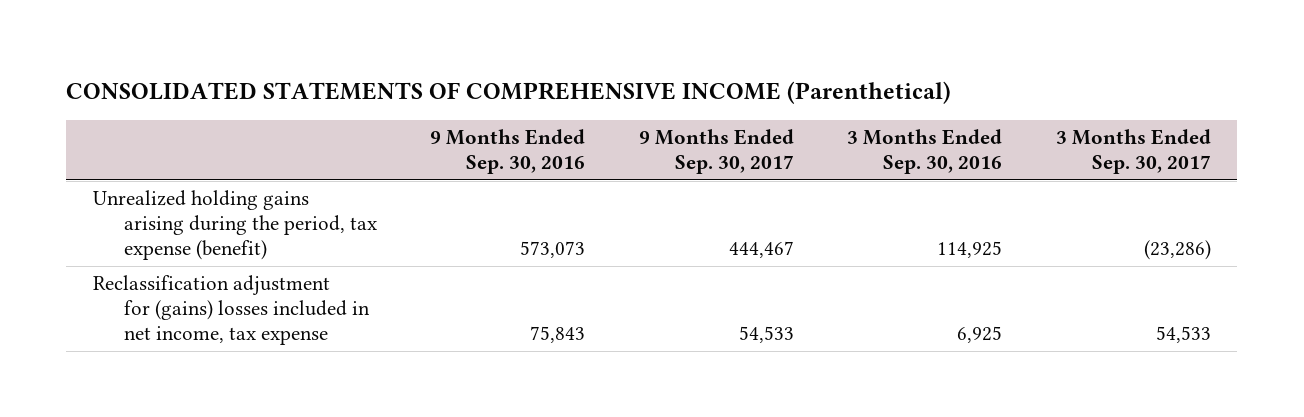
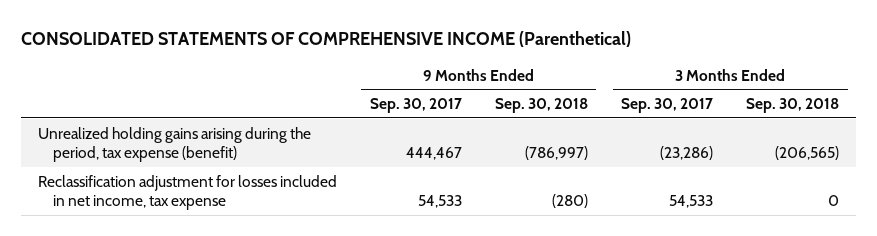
[430,128,586,174] 9 Months Ended Sep. 30, 2016 -> none
[847,128,1003,174] 3 Months Ended Sep. 30, 2016 -> none
none -> [494,98,588,114] Sep. 30, 2018
none -> [746,98,840,114] Sep. 30, 2018
[93,275,370,346] Reclassification adjustment for (gains) losses included in net income, tax expense -> [37,174,337,211] Reclassification adjustment for losses included in net income, tax expense

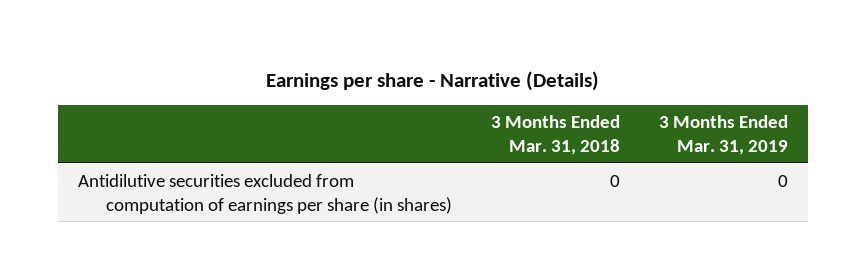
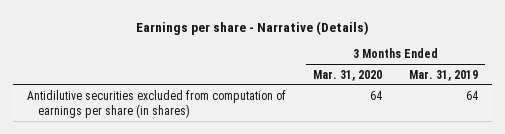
[491,114,621,155] 3 Months Ended Mar. 31, 2018 -> none
none -> [313,69,383,81] Mar. 31, 2020
[778,174,789,187] 0 -> [466,91,479,101] 64

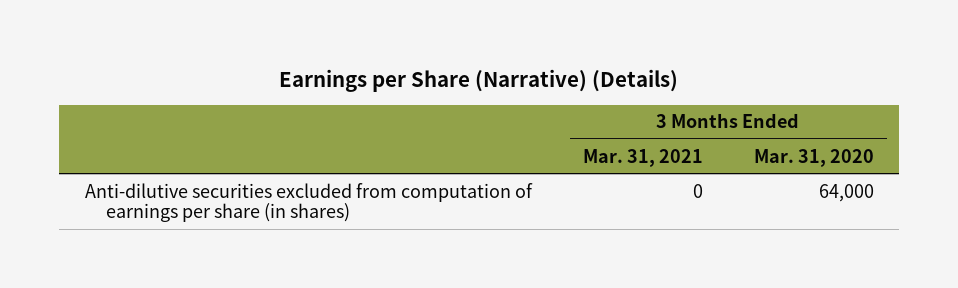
[135,20,369,35] Earnings per share - Narrative (Details) -> [279,68,679,92] Earnings per Share (Narrative) (Details)
[409,69,479,81] Mar. 31, 2019 -> none
none -> [582,148,703,167] Mar. 31, 2021
[26,90,286,119] Antidilutive securities excluded from computation of earnings per share (in shares) -> [84,182,533,223] Anti-dilutive securities excluded from computation of earnings per share (in shares)
[370,91,383,101] 64 -> [818,183,874,202] 64,000

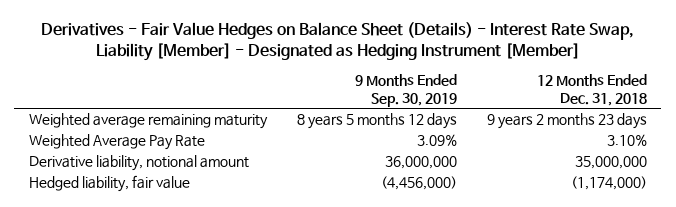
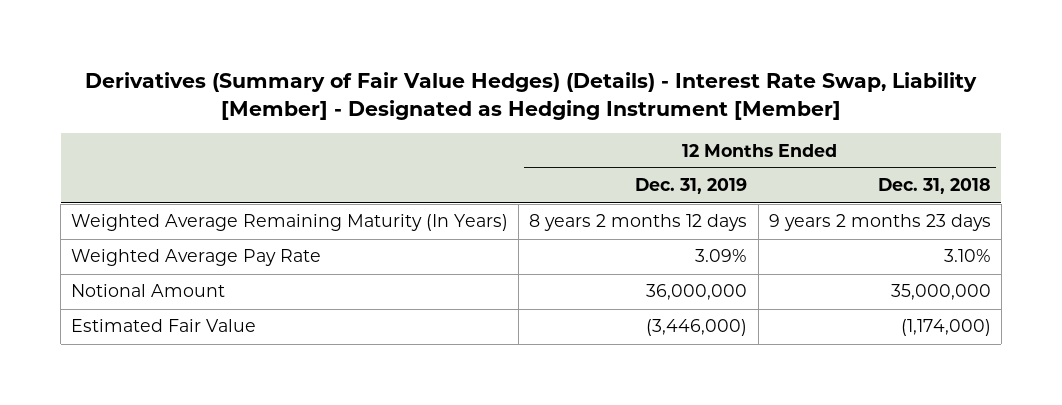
[40,22,634,62] Derivatives - Fair Value Hedges on Balance Sheet (Details) - Interest Rate Swap, Liability [Member] - Designated as Hedging Instrument [Member] -> [84,72,977,120] Derivatives (Summary of Fair Value Hedges) (Details) - Interest Rate Swap, Liability [Member] - Designated as Hedging Instrument [Member]
[354,74,457,107] 9 Months Ended Sep. 30, 2019 -> none
none -> [635,178,748,195] Dec. 31, 2019
[29,113,269,130] Weighted average remaining maturity -> [71,214,509,232] Weighted Average Remaining Maturity (In Years)
[29,155,250,172] Derivative liability, notional amount -> [71,284,226,298] Notional Amount
[29,175,191,193] Hedged liability, fair value -> [71,319,257,333] Estimated Fair Value

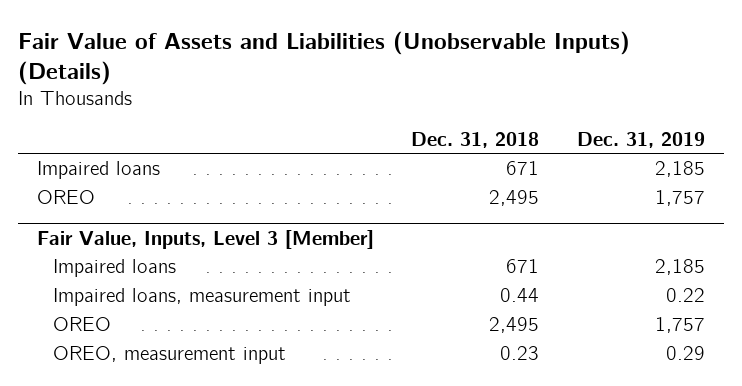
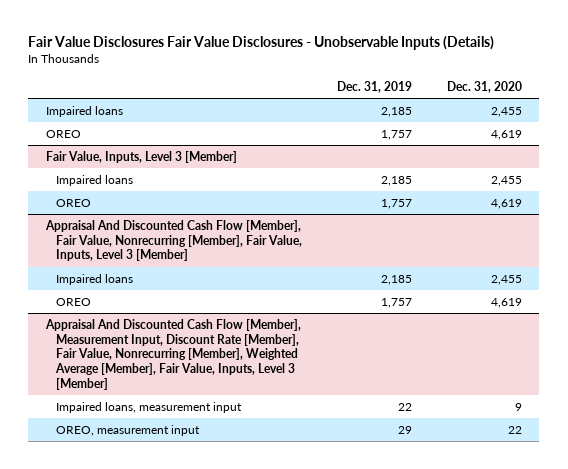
[18,30,631,85] Fair Value of Assets and Liabilities (Unobservable Inputs) (Details) -> [28,36,495,51] Fair Value Disclosures Fair Value Disclosures - Unobservable Inputs (Details)
[411,131,540,148] Dec. 31, 2018 -> none
none -> [446,81,522,94] Dec. 31, 2020
[52,288,351,307] Impaired loans, measurement input -> none
none -> [44,219,303,262] Appraisal And Discounted Cash Flow [Member], Fair Value, Nonrecurring [Member], Fair Value, Inputs, Level 3 [Member]
none -> [56,273,134,285] Impaired loans
none -> [56,297,92,306] OREO
none -> [44,318,301,390] Appraisal And Discounted Cash Flow [Member], Measurement Input, Discount Rate [Member], Fair Value, Nonrecurring [Member], Weighted Average [Member], Fair Value, Inputs, Level 3 [Member]
none -> [56,401,243,413] Impaired loans, measurement input
[665,346,705,361] 0.29 -> [398,425,413,434] 29

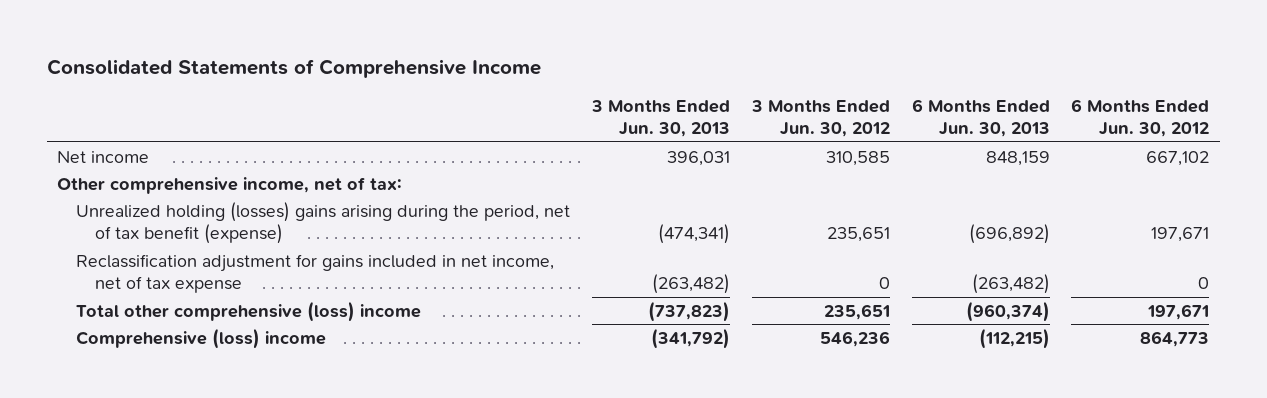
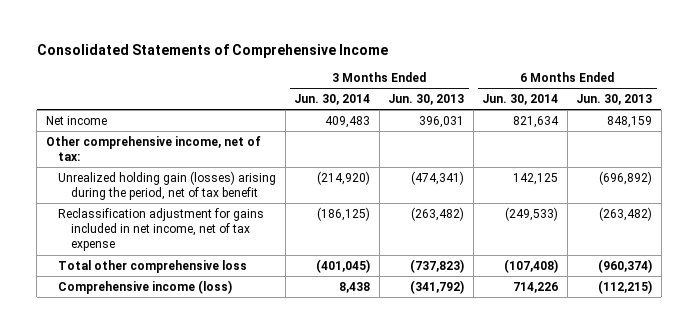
[750,99,890,138] 3 Months Ended Jun. 30, 2012 -> none
[1071,98,1210,138] 6 Months Ended Jun. 30, 2012 -> none
none -> [294,93,371,105] Jun. 30, 2014
none -> [482,93,559,105] Jun. 30, 2014
[76,201,571,245] Unrealized holding (losses) gains arising during the period, net of tax benefit (expense) -> [58,170,277,201] Unrealized holding gain (losses) arising during the period, net of tax benefit
[76,300,422,322] Total other comprehensive (loss) income -> [58,259,248,273] Total other comprehensive loss
[76,327,327,349] Comprehensive (loss) income -> [58,279,233,294] Comprehensive income (loss)

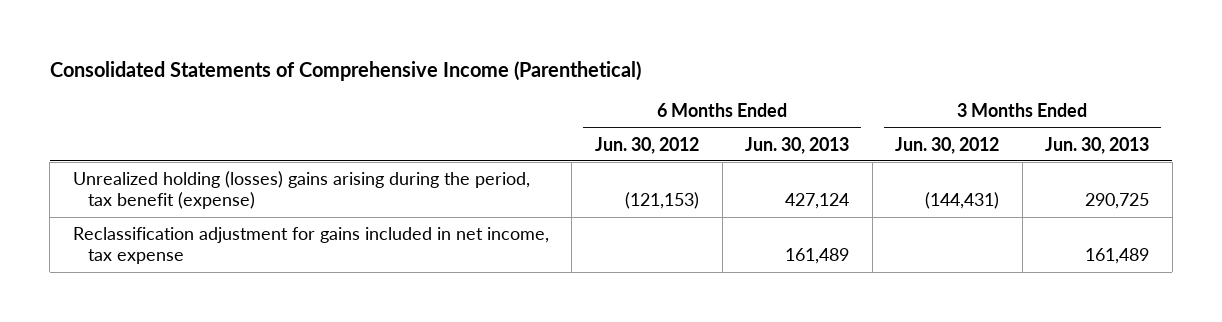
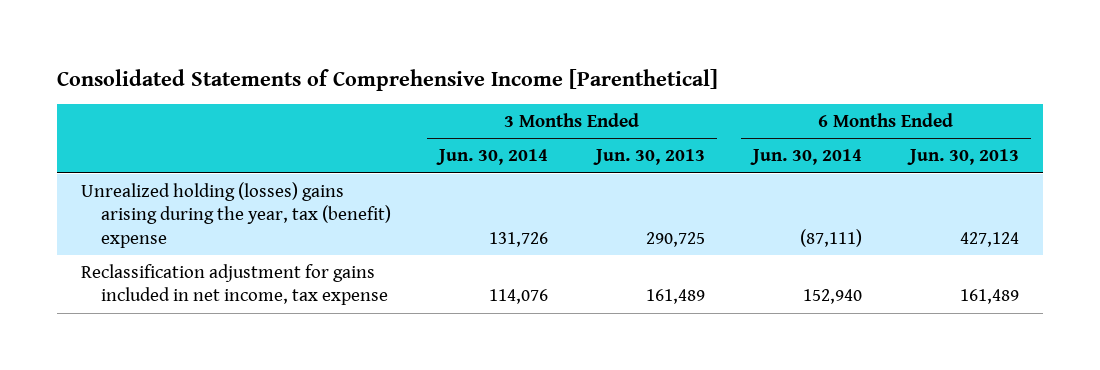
[49,60,641,81] Consolidated Statements of Comprehensive Income (Parenthetical) -> [56,68,718,91] Consolidated Statements of Comprehensive Income [Parenthetical]
[594,136,699,154] Jun. 30, 2012 -> none
[895,136,1000,154] Jun. 30, 2012 -> none
none -> [436,149,549,166] Jun. 30, 2014
none -> [750,149,863,166] Jun. 30, 2014
[72,170,530,210] Unrealized holding (losses) gains arising during the period, tax benefit (expense) -> [80,181,392,248] Unrealized holding (losses) gains arising during the year, tax (benefit) expense

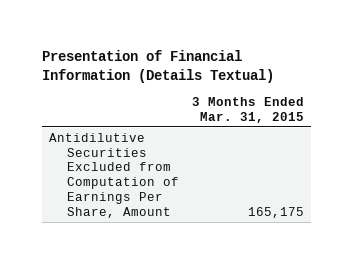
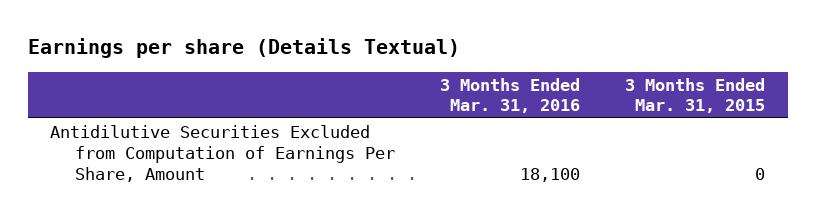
[42,50,275,84] Presentation of Financial Information (Details Textual) -> [27,38,460,59] Earnings per share (Details Textual)
none -> [439,77,580,114] 3 Months Ended Mar. 31, 2016
[248,206,305,218] 165,175 -> [755,167,766,180] 0

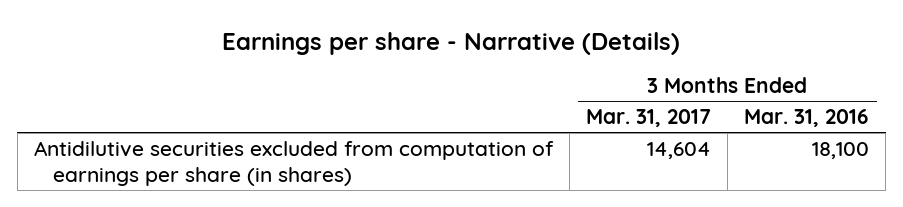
[27,38,460,59] Earnings per share (Details Textual) -> [222,31,681,55] Earnings per share - Narrative (Details)
[625,77,766,114] 3 Months Ended Mar. 31, 2015 -> none
none -> [585,109,711,128] Mar. 31, 2017
[50,124,395,182] Antidilutive Securities Excluded from Computation of Earnings Per Share, Amount -> [33,140,554,186] Antidilutive securities excluded from computation of earnings per share (in shares)

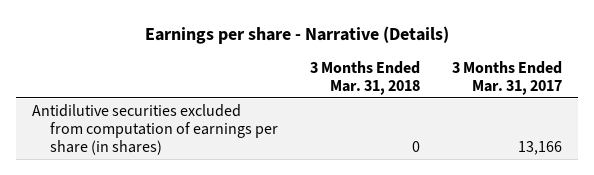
[744,109,870,128] Mar. 31, 2016 -> none
none -> [309,60,420,96] 3 Months Ended Mar. 31, 2018
[646,141,711,159] 14,604 -> [518,141,563,156] 13,166

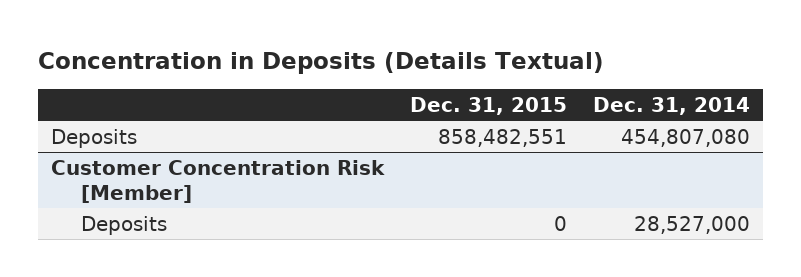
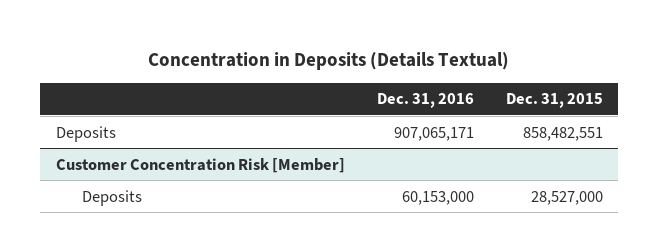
[593,96,751,115] Dec. 31, 2014 -> none
none -> [376,93,474,109] Dec. 31, 2016
[553,215,567,231] 0 -> [530,190,603,205] 28,527,000

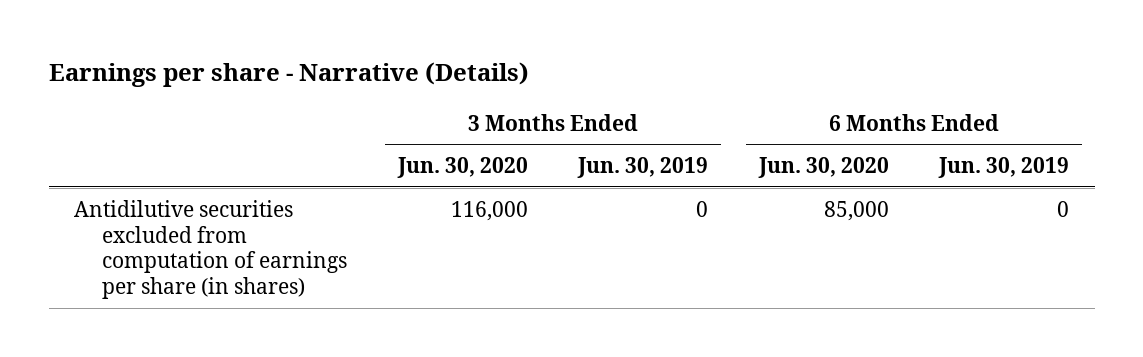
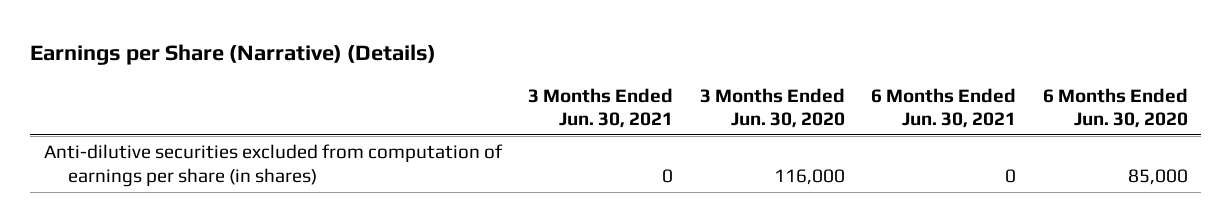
[48,62,529,88] Earnings per share - Narrative (Details) -> [30,44,437,66] Earnings per Share (Narrative) (Details)
[577,157,709,179] Jun. 30, 2019 -> none
[938,157,1070,179] Jun. 30, 2019 -> none
none -> [528,87,674,128] 3 Months Ended Jun. 30, 2021
none -> [871,87,1017,128] 6 Months Ended Jun. 30, 2021
[74,199,348,300] Antidilutive securities excluded from computation of earnings per share (in shares) -> [43,144,503,187] Anti-dilutive securities excluded from computation of earnings per share (in shares)

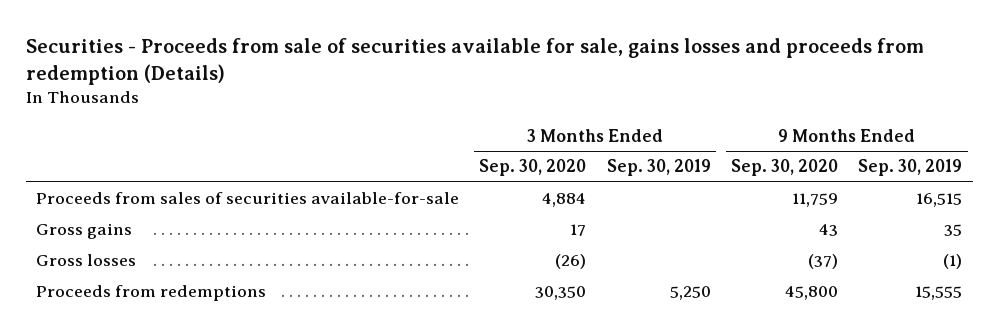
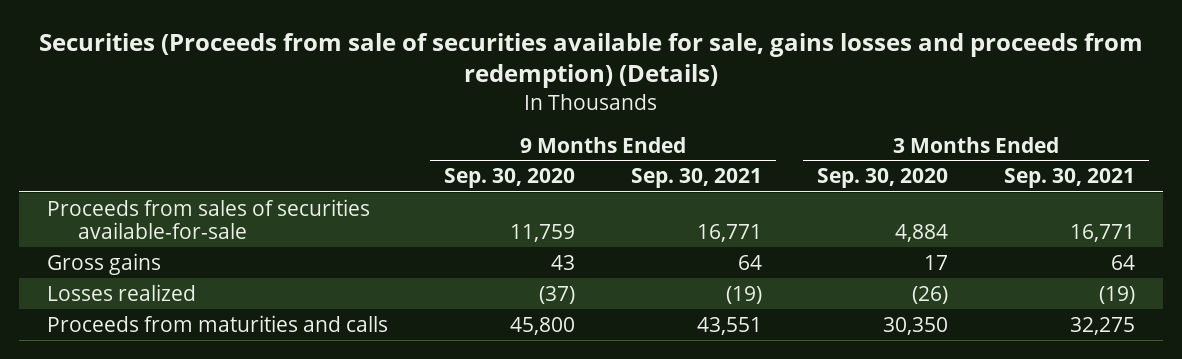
[25,37,924,85] Securities - Proceeds from sale of securities available for sale, gains losses and proceeds from redemption (Details) -> [39,32,1144,89] Securities (Proceeds from sale of securities available for sale, gains losses and proceeds from redemption) (Details)
[606,159,711,177] Sep. 30, 2019 -> none
[858,159,963,177] Sep. 30, 2019 -> none
none -> [630,168,762,189] Sep. 30, 2021
none -> [1004,168,1136,189] Sep. 30, 2021
[36,254,137,267] Gross losses -> [47,283,197,301] Losses realized
[36,285,267,302] Proceeds from redemptions -> [47,314,389,332] Proceeds from maturities and calls

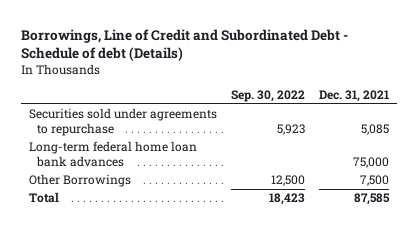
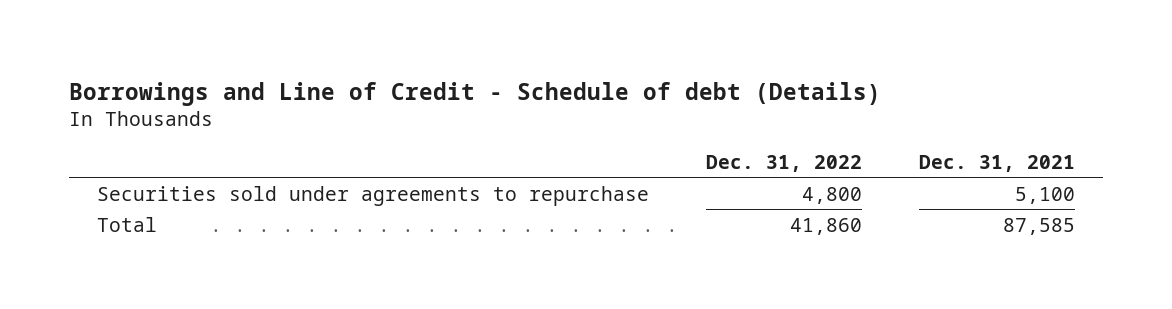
[21,28,349,62] Borrowings, Line of Credit and Subordinated Debt - Schedule of debt (Details) -> [69,81,882,106] Borrowings and Line of Credit - Schedule of debt (Details)
[230,90,305,103] Sep. 30, 2022 -> none
none -> [706,154,863,172] Dec. 31, 2022
[28,141,197,167] Long-term federal home loan bank advances -> none
[28,174,131,188] Other Borrowings -> none
[361,123,390,135] 5,085 -> [1014,186,1075,204] 5,100

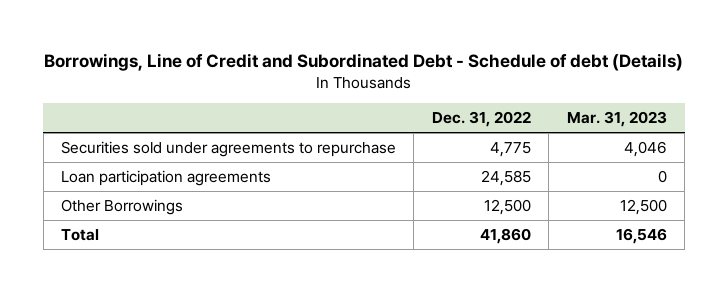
[69,81,882,106] Borrowings and Line of Credit - Schedule of debt (Details) -> [43,52,683,71] Borrowings, Line of Credit and Subordinated Debt - Schedule of debt (Details)
[918,154,1075,172] Dec. 31, 2021 -> none
none -> [566,110,667,127] Mar. 31, 2023
[802,186,863,204] 4,800 -> [489,142,531,158] 4,775
none -> [60,170,271,187] Loan participation agreements
none -> [60,199,183,216] Other Borrowings

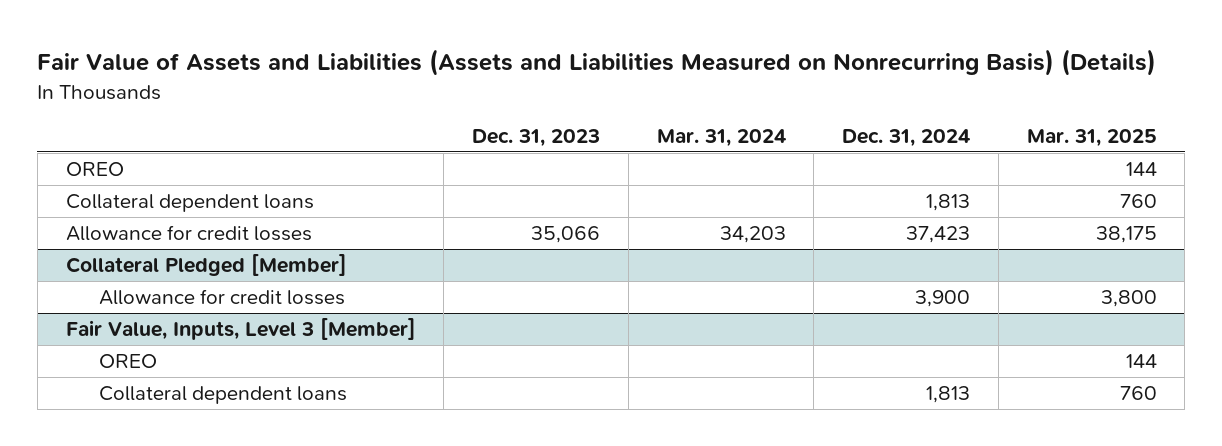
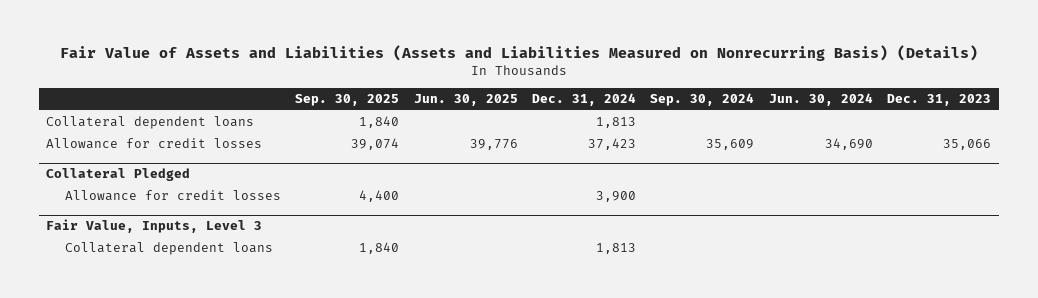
[656,128,786,147] Mar. 31, 2024 -> none
[1026,128,1157,147] Mar. 31, 2025 -> none
none -> [295,94,400,107] Sep. 30, 2025
none -> [413,94,518,107] Jun. 30, 2025
none -> [650,93,755,107] Sep. 30, 2024
none -> [768,93,873,107] Jun. 30, 2024
[65,162,124,177] OREO -> none
[65,254,347,277] Collateral Pledged [Member] -> [46,168,191,182] Collateral Pledged
[98,354,157,369] OREO -> none
[65,318,416,341] Fair Value, Inputs, Level 3 [Member] -> [46,219,263,234] Fair Value, Inputs, Level 3

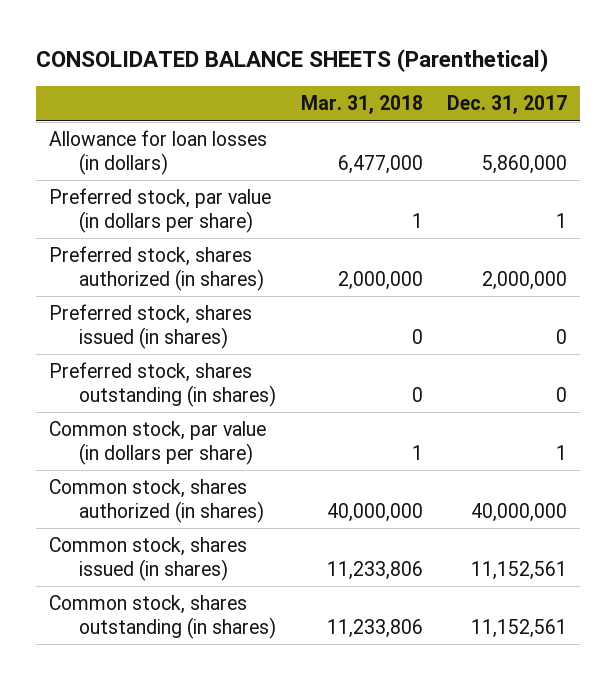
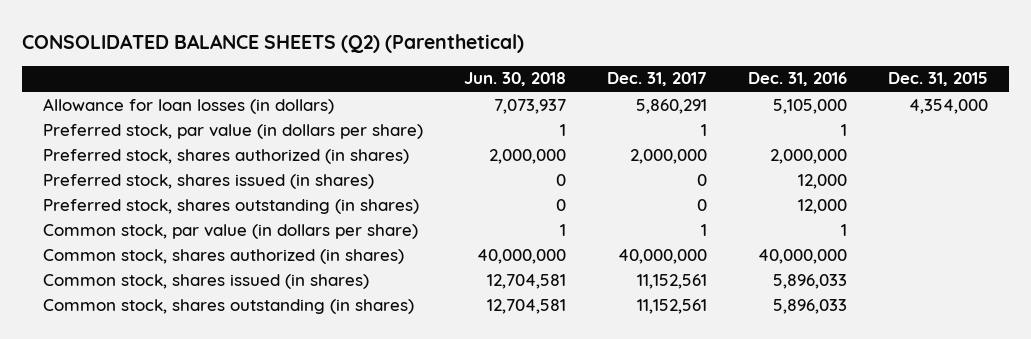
[36,48,549,72] CONSOLIDATED BALANCE SHEETS (Parenthetical) -> [22,33,525,53] CONSOLIDATED BALANCE SHEETS (Q2) (Parenthetical)
[300,95,423,116] Mar. 31, 2018 -> none
none -> [463,72,566,87] Jun. 30, 2018
none -> [748,72,848,87] Dec. 31, 2016
none -> [888,72,989,87] Dec. 31, 2015
[482,154,568,174] 5,860,000 -> [636,98,708,114] 5,860,291

